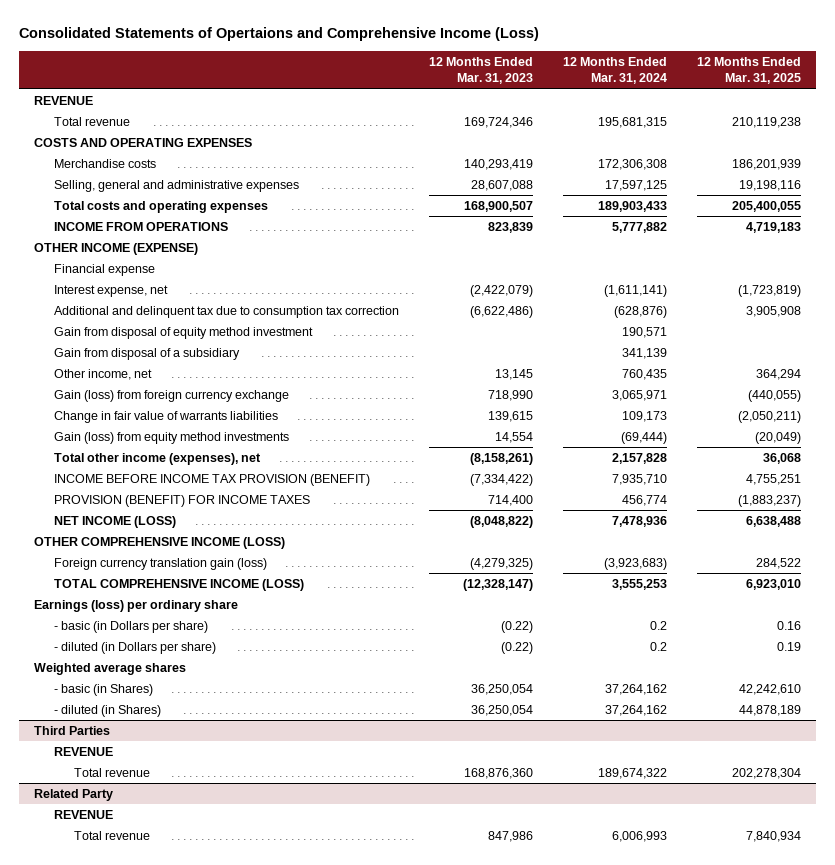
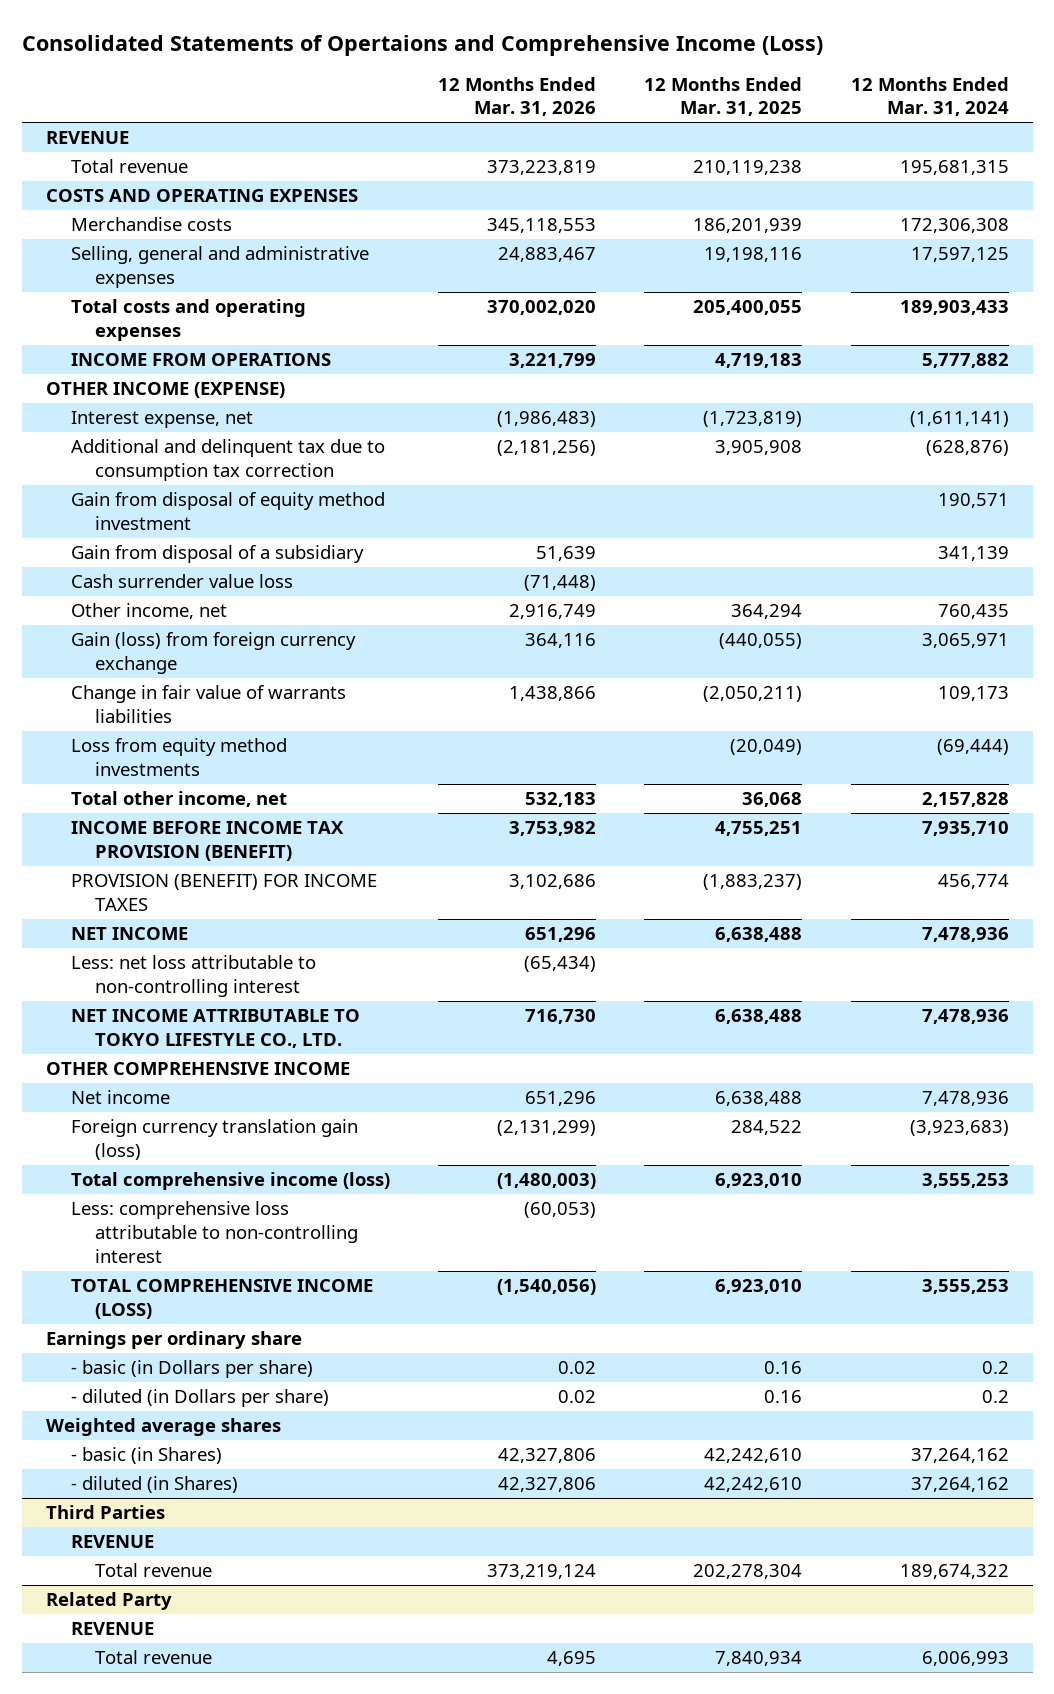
[429,57,534,85] 12 Months Ended Mar. 31, 2023 -> none
none -> [437,76,596,117] 12 Months Ended Mar. 31, 2026
[53,263,155,276] Financial expense -> none
none -> [70,574,293,589] Cash surrender value loss
[53,431,289,444] Gain (loss) from equity method investments -> [70,738,287,777] Loss from equity method investments
[53,452,261,465] Total other income (expenses), net -> [70,791,287,808] Total other income, net
none -> [70,927,188,941] NET INCOME
none -> [70,955,316,998] Less: net loss attributable to non-controlling interest
[53,515,176,528] NET INCOME (LOSS) -> [70,1009,360,1049] NET INCOME ATTRIBUTABLE TO TOKYO LIFESTYLE CO., LTD.
[33,536,285,549] OTHER COMPREHENSIVE INCOME (LOSS) -> [45,1062,350,1076] OTHER COMPREHENSIVE INCOME
none -> [70,1090,170,1105] Net income
none -> [70,1172,390,1191] Total comprehensive income (loss)
none -> [70,1201,359,1263] Less: comprehensive loss attributable to non-controlling interest
[33,599,238,612] Earnings (loss) per ordinary share -> [45,1331,302,1350] Earnings per ordinary share
[777,641,802,651] 0.19 -> [764,1390,803,1404] 0.16
[739,704,802,716] 44,878,189 -> [704,1477,803,1493] 42,242,610

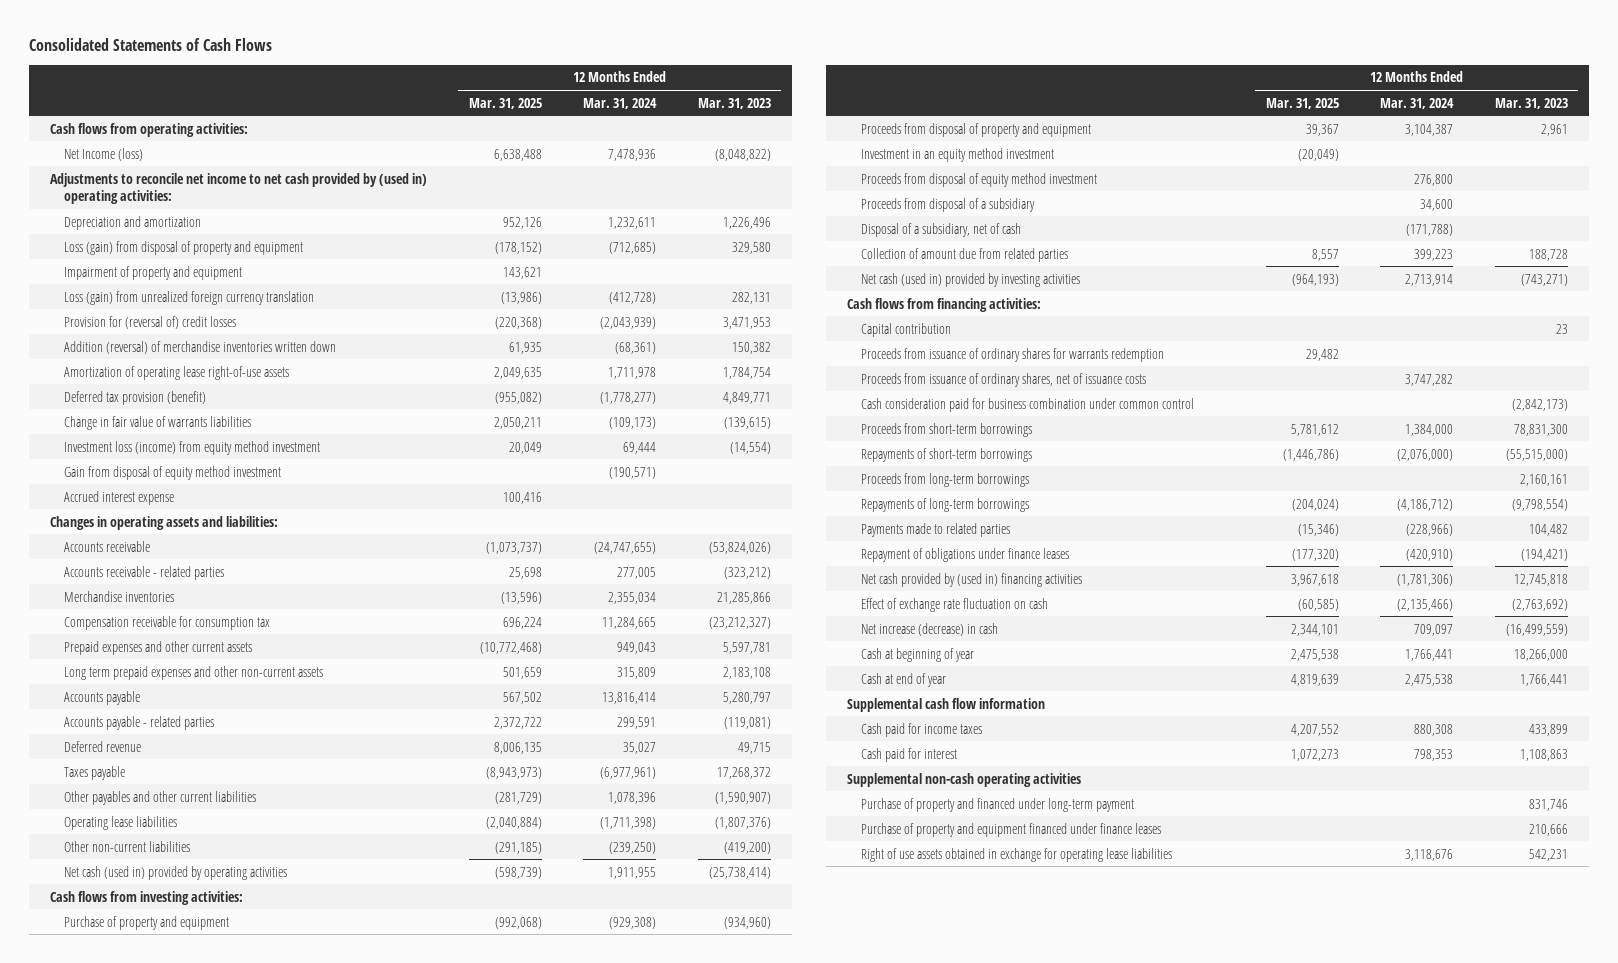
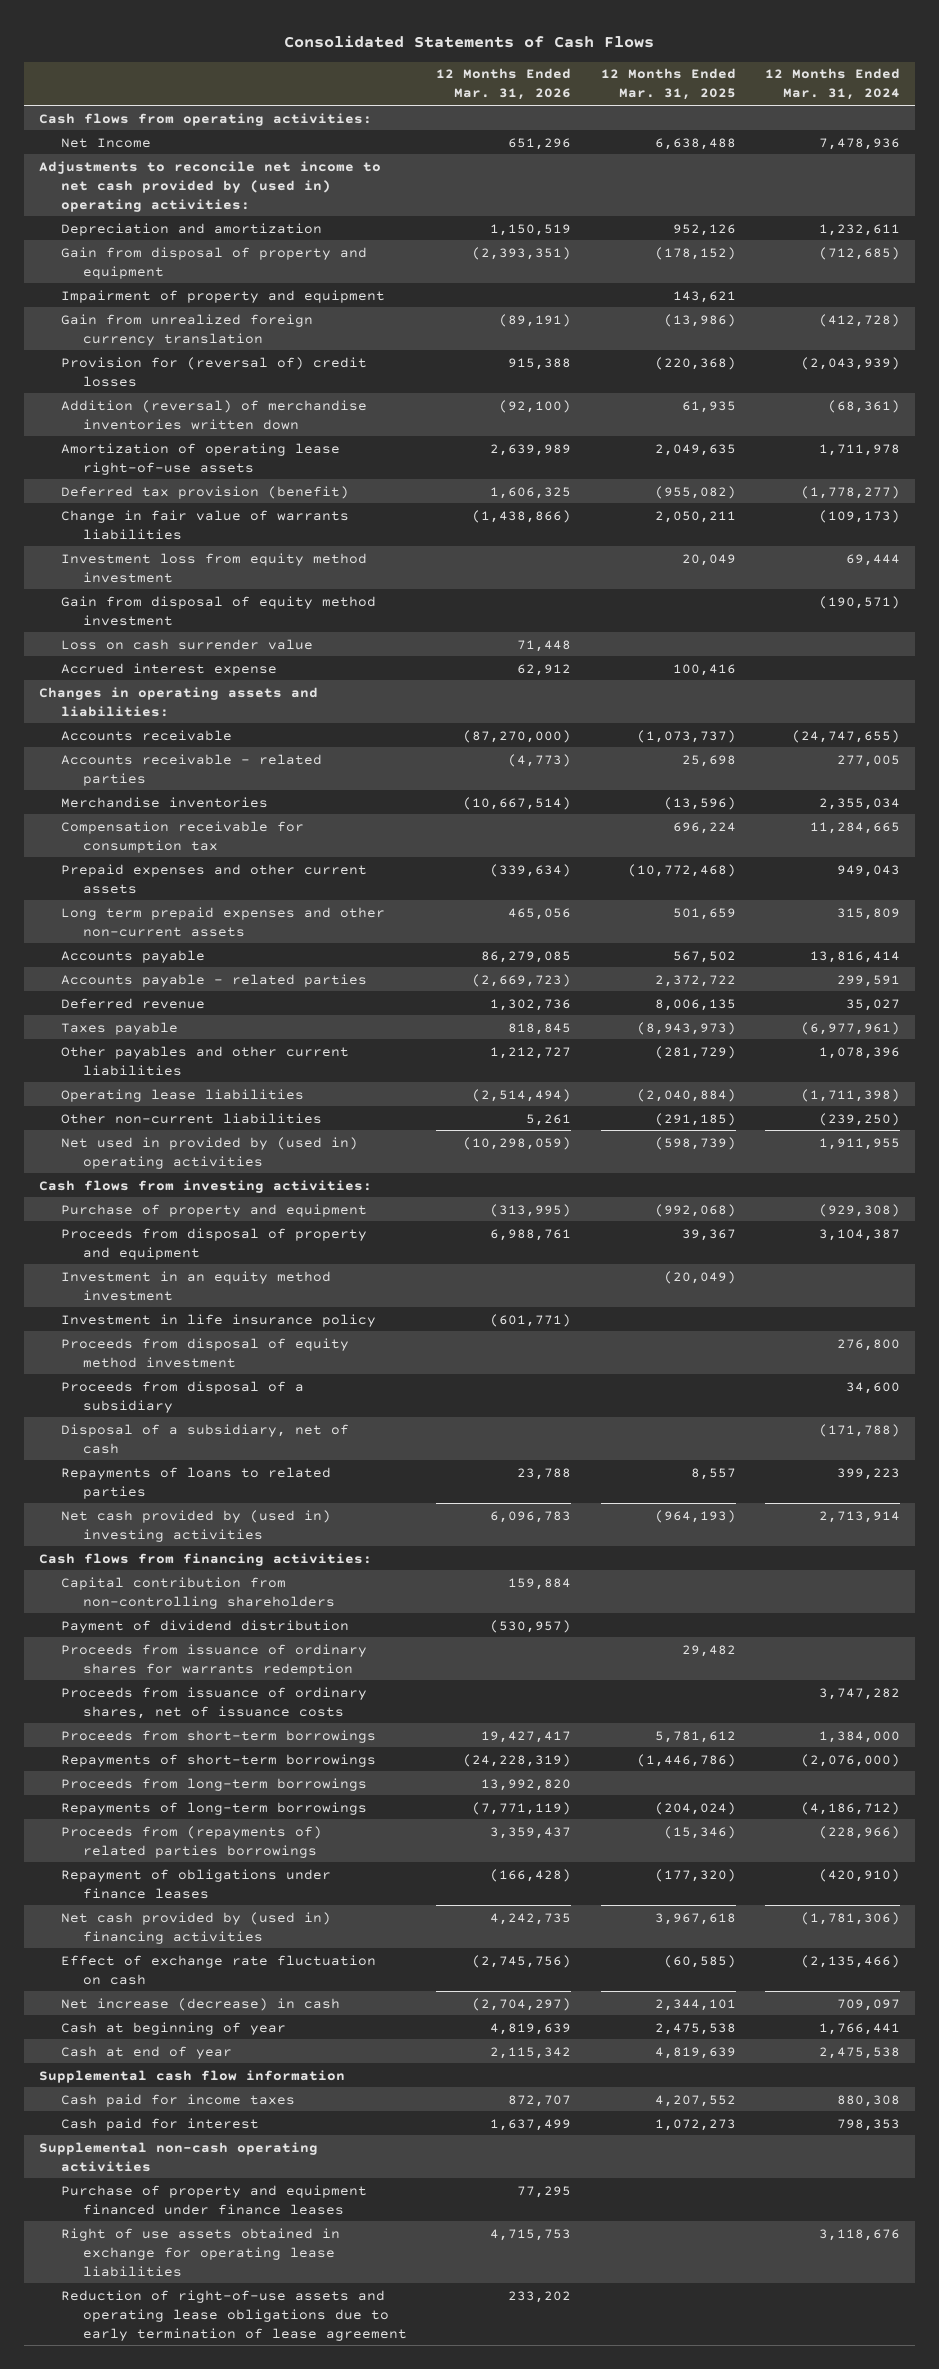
[697,97,771,109] Mar. 31, 2023 -> none
none -> [436,68,572,101] 12 Months Ended Mar. 31, 2026
[64,147,144,161] Net Income (loss) -> [60,137,151,148] Net Income
[64,240,304,255] Loss (gain) from disposal of property and equipment -> [60,246,367,279] Gain from disposal of property and equipment
[64,290,315,305] Loss (gain) from unrealized foreign currency translation -> [60,313,313,346] Gain from unrealized foreign currency translation
[64,440,321,455] Investment loss (income) from equity method investment -> [60,552,367,583] Investment loss from equity method investment
none -> [60,638,313,650] Loss on cash surrender value
[64,865,288,880] Net cash (used in) provided by operating activities -> [60,1136,358,1169] Net used in provided by (used in) operating activities
none -> [60,1313,376,1327] Investment in life insurance policy
[861,247,1069,262] Collection of amount due from related parties -> [60,1466,331,1499] Repayments of loans to related parties
[861,272,1081,287] Net cash (used in) provided by investing activities -> [60,1509,331,1542] Net cash provided by (used in) investing activities
[861,322,952,337] Capital contribution -> [60,1576,335,1609] Capital contribution from non-controlling shareholders
none -> [60,1619,349,1633] Payment of dividend distribution
[861,397,1195,412] Cash consideration paid for business combination under common control -> none
[861,522,1011,537] Payments made to related parties -> [60,1825,322,1858] Proceeds from (repayments of) related parties borrowings
[861,797,1135,812] Purchase of property and financed under long-term payment -> none
none -> [60,2289,407,2341] Reduction of right-of-use assets and operating lease obligations due to early termination of lease agreement

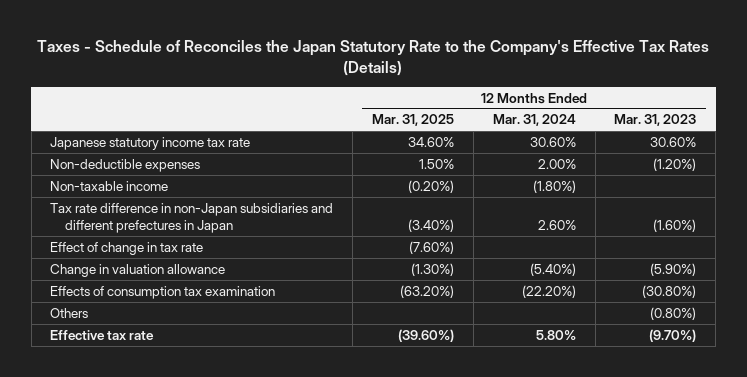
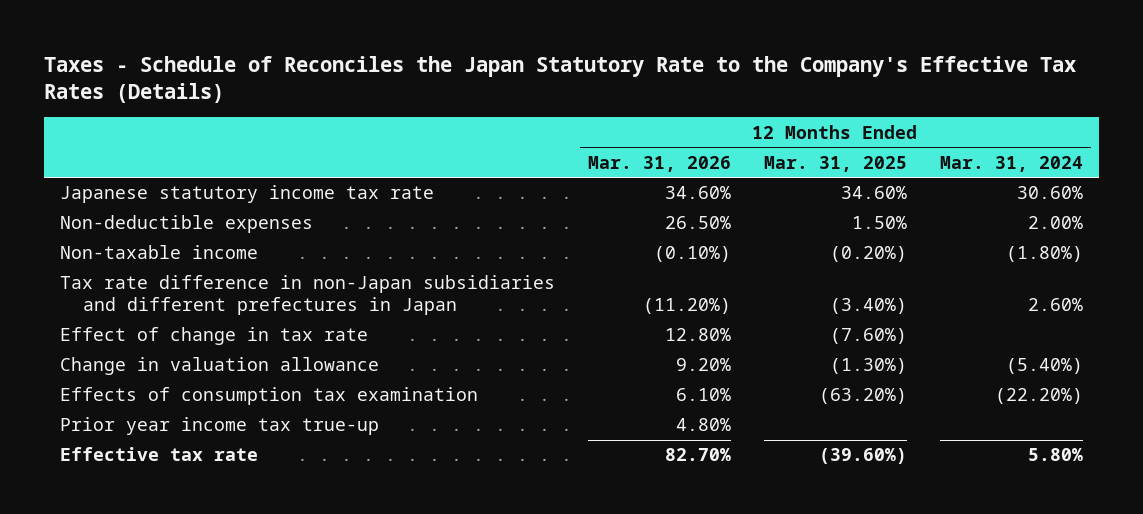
[614,114,697,127] Mar. 31, 2023 -> none
none -> [588,155,732,172] Mar. 31, 2026
[50,307,89,318] Others -> [60,417,380,436] Prior year income tax true-up

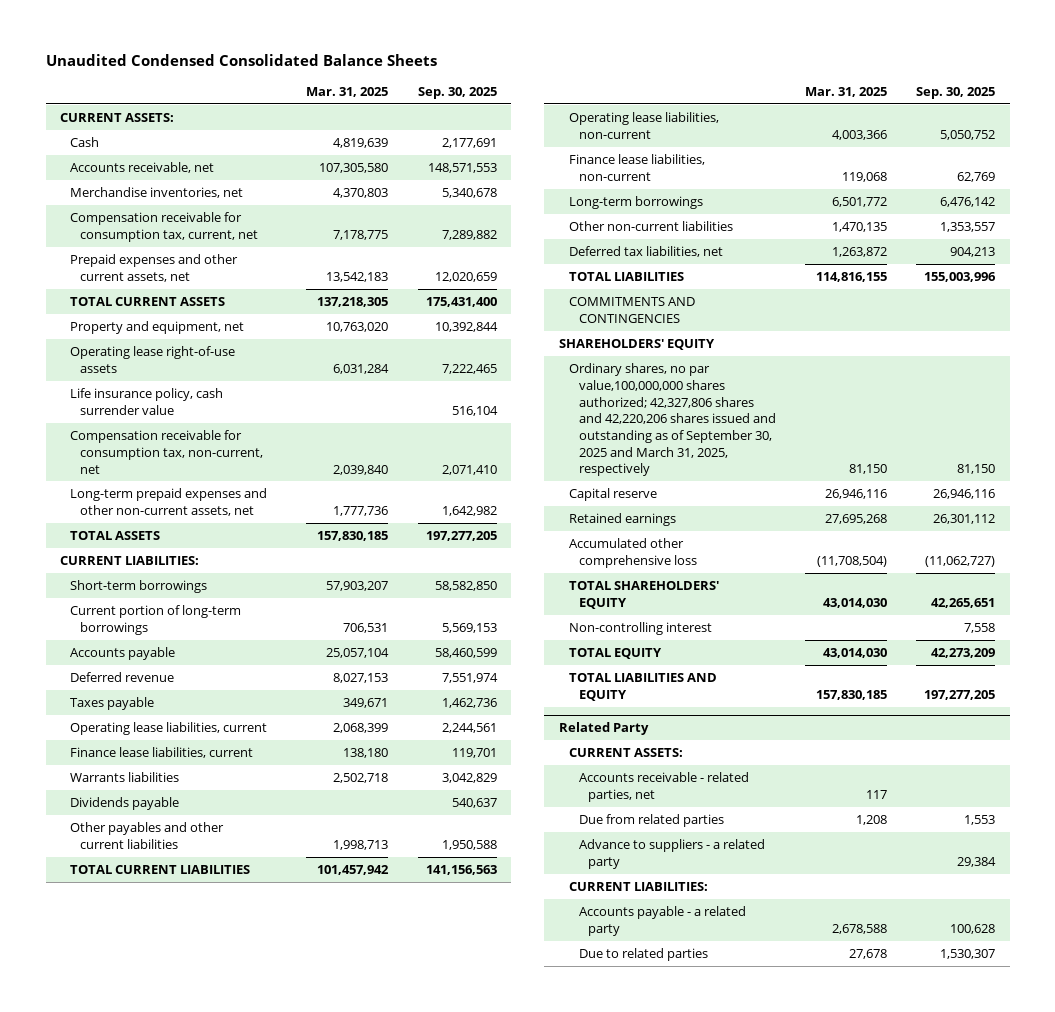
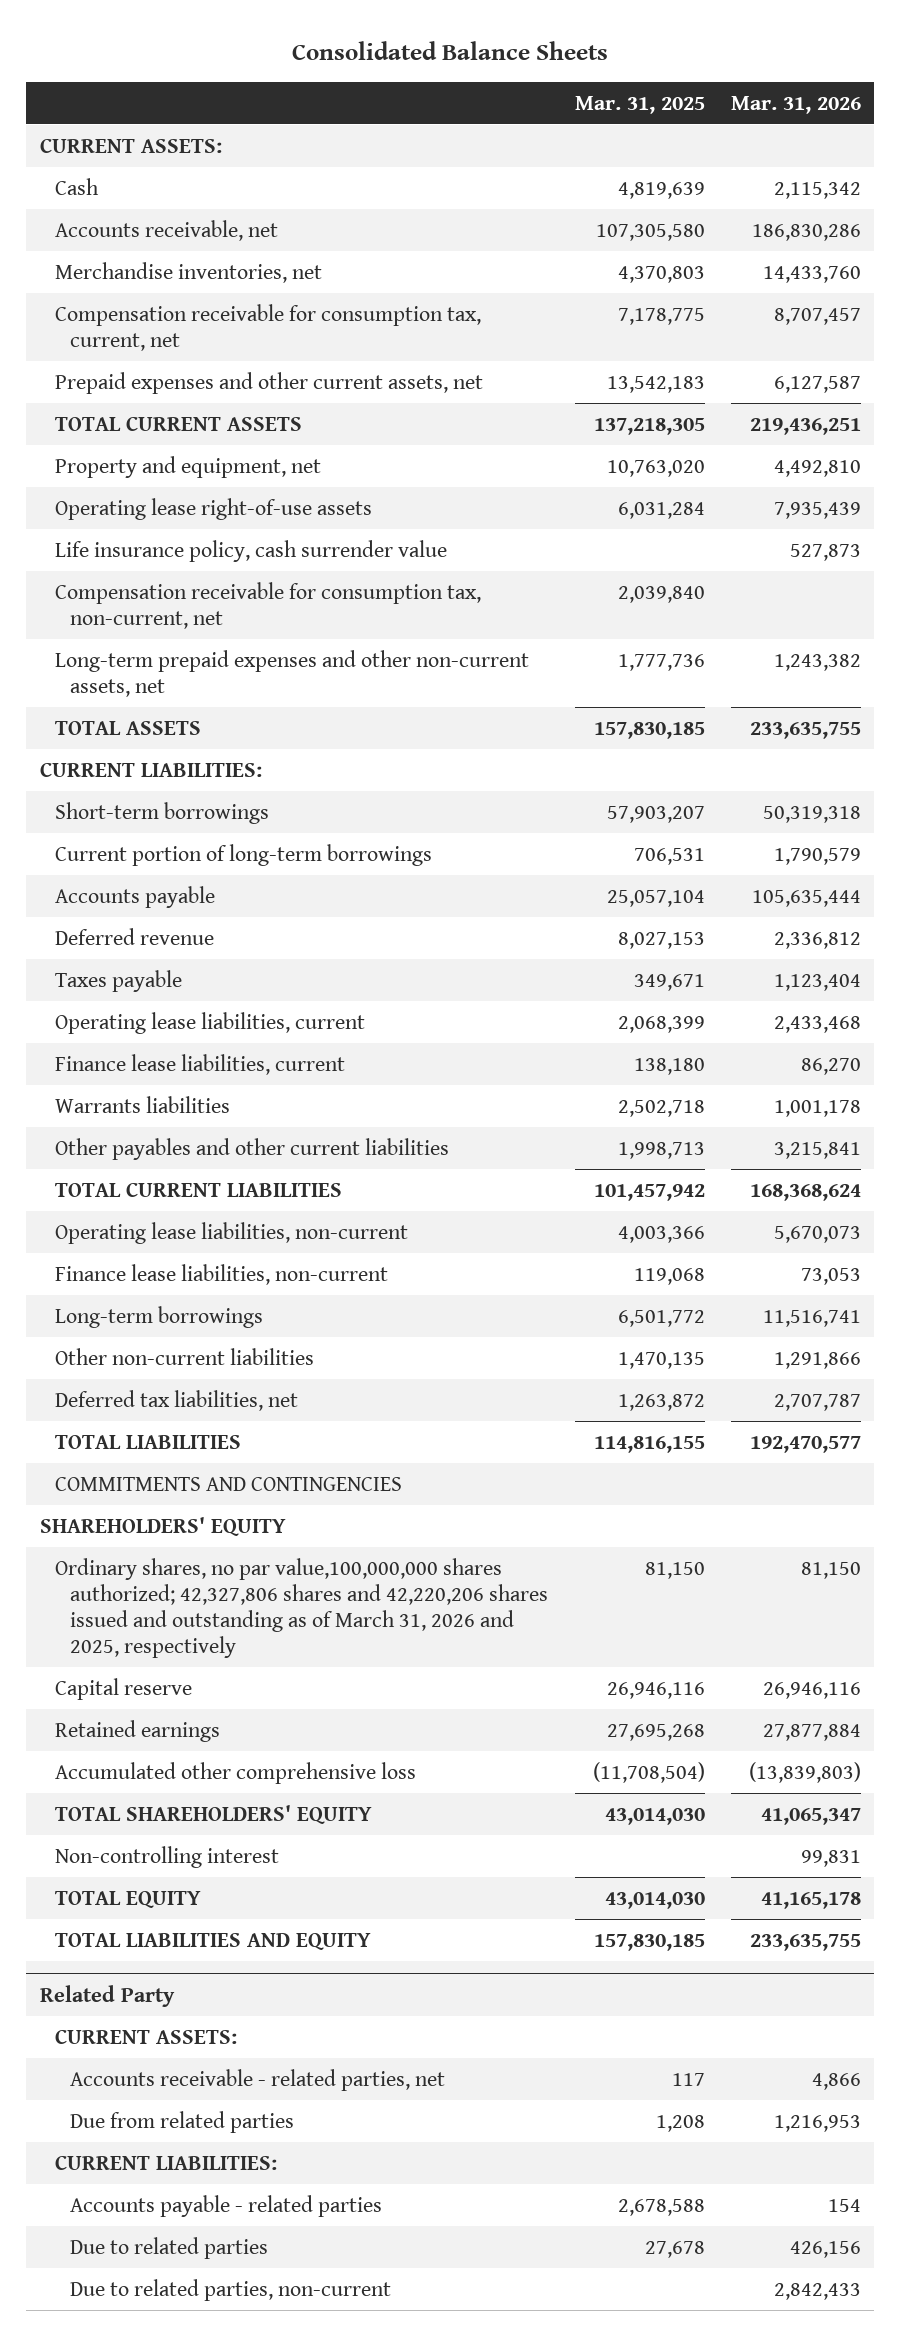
[45,53,437,66] Unaudited Condensed Consolidated Balance Sheets -> [292,41,609,61] Consolidated Balance Sheets
[417,87,497,100] Sep. 30, 2025 -> none
none -> [731,95,862,114] Mar. 31, 2026
[70,797,180,811] Dividends payable -> none
[568,363,776,477] Ordinary shares, no par value,100,000,000 shares authorized; 42,327,806 shares and 42,220,206 shares issued and outstanding as of September 30, 2025 and March 31, 2025, respectively -> [54,1557,549,1658] Ordinary shares, no par value,100,000,000 shares authorized; 42,327,806 shares and 42,220,206 shares issued and outstanding as of March 31, 2026 and 2025, respectively
[578,839,765,869] Advance to suppliers - a related party -> none
[578,906,746,936] Accounts payable - a related party -> [70,2194,383,2217] Accounts payable - related parties
none -> [70,2278,392,2301] Due to related parties, non-current

